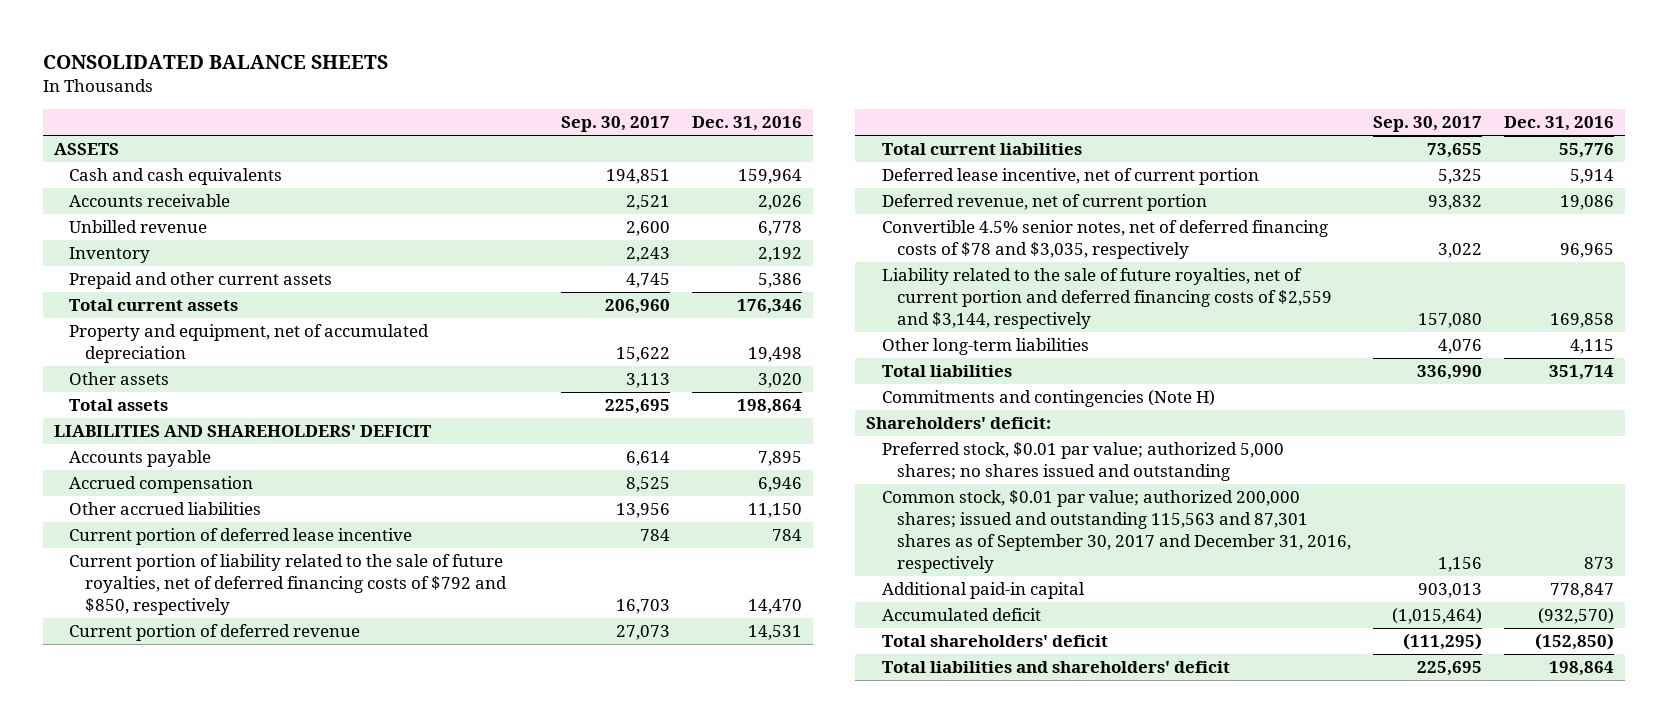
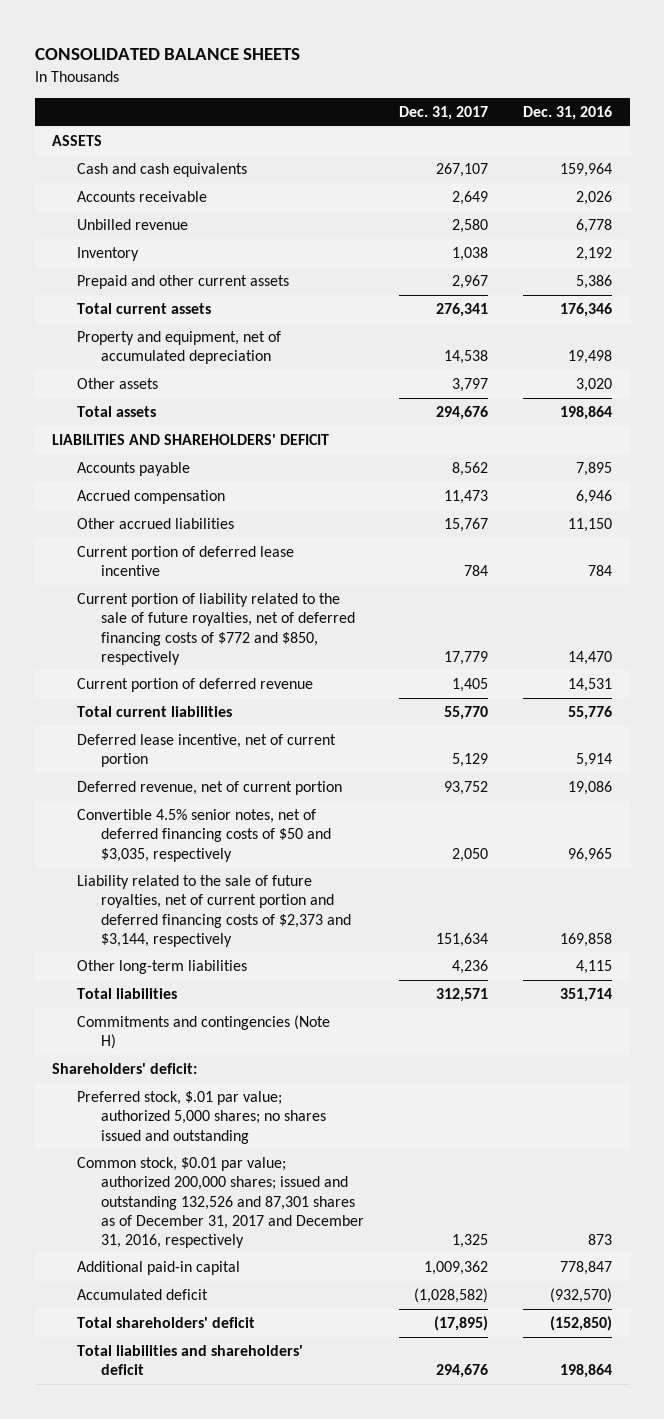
[560,116,670,133] Sep. 30, 2017 -> none
none -> [398,106,488,121] Dec. 31, 2017
[69,554,507,615] Current portion of liability related to the sale of future royalties, net of deferred financing costs of $792 and $850, respectively -> [76,593,355,665] Current portion of liability related to the sale of future royalties, net of deferred financing costs of $772 and $850, respectively
[881,220,1328,260] Convertible 4.5% senior notes, net of deferred financing costs of $78 and $3,035, respectively -> [76,809,331,862] Convertible 4.5% senior notes, net of deferred financing costs of $50 and $3,035, respectively
[881,268,1333,329] Liability related to the sale of future royalties, net of current portion and deferred financing costs of $2,559 and $3,144, respectively -> [76,875,351,947] Liability related to the sale of future royalties, net of current portion and deferred financing costs of $2,373 and $3,144, respectively
[881,442,1284,482] Preferred stock, $0.01 par value; authorized 5,000 shares; no shares issued and outstanding -> [76,1091,326,1144] Preferred stock, $.01 par value; authorized 5,000 shares; no shares issued and outstanding
[881,490,1352,573] Common stock, $0.01 par value; authorized 200,000 shares; issued and outstanding 115,563 and 87,301 shares as of September 30, 2017 and December 31, 2016, respectively -> [76,1157,364,1248] Common stock, $0.01 par value; authorized 200,000 shares; issued and outstanding 132,526 and 87,301 shares as of December 31, 2017 and December 31, 2016, respectively

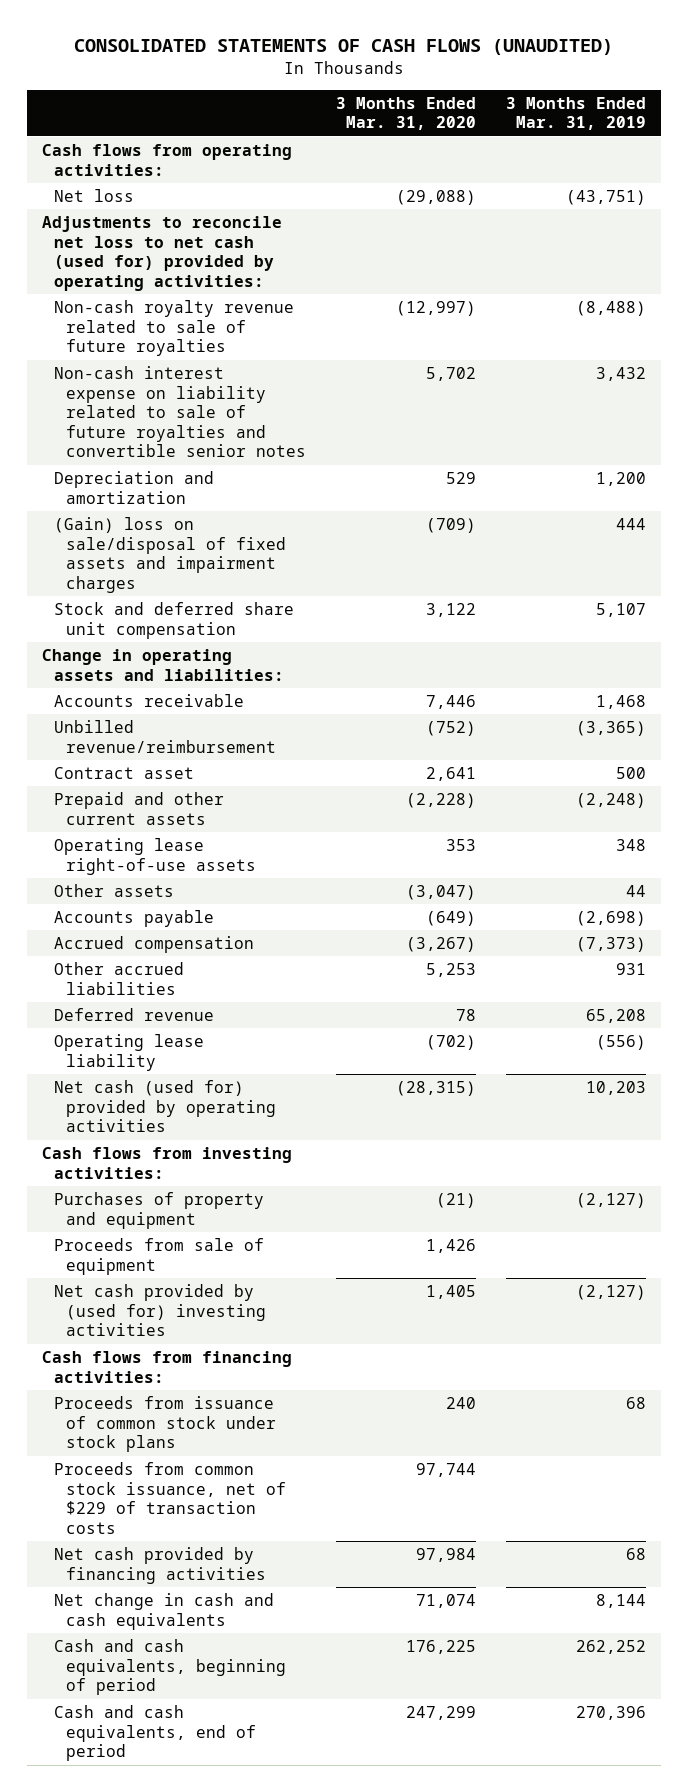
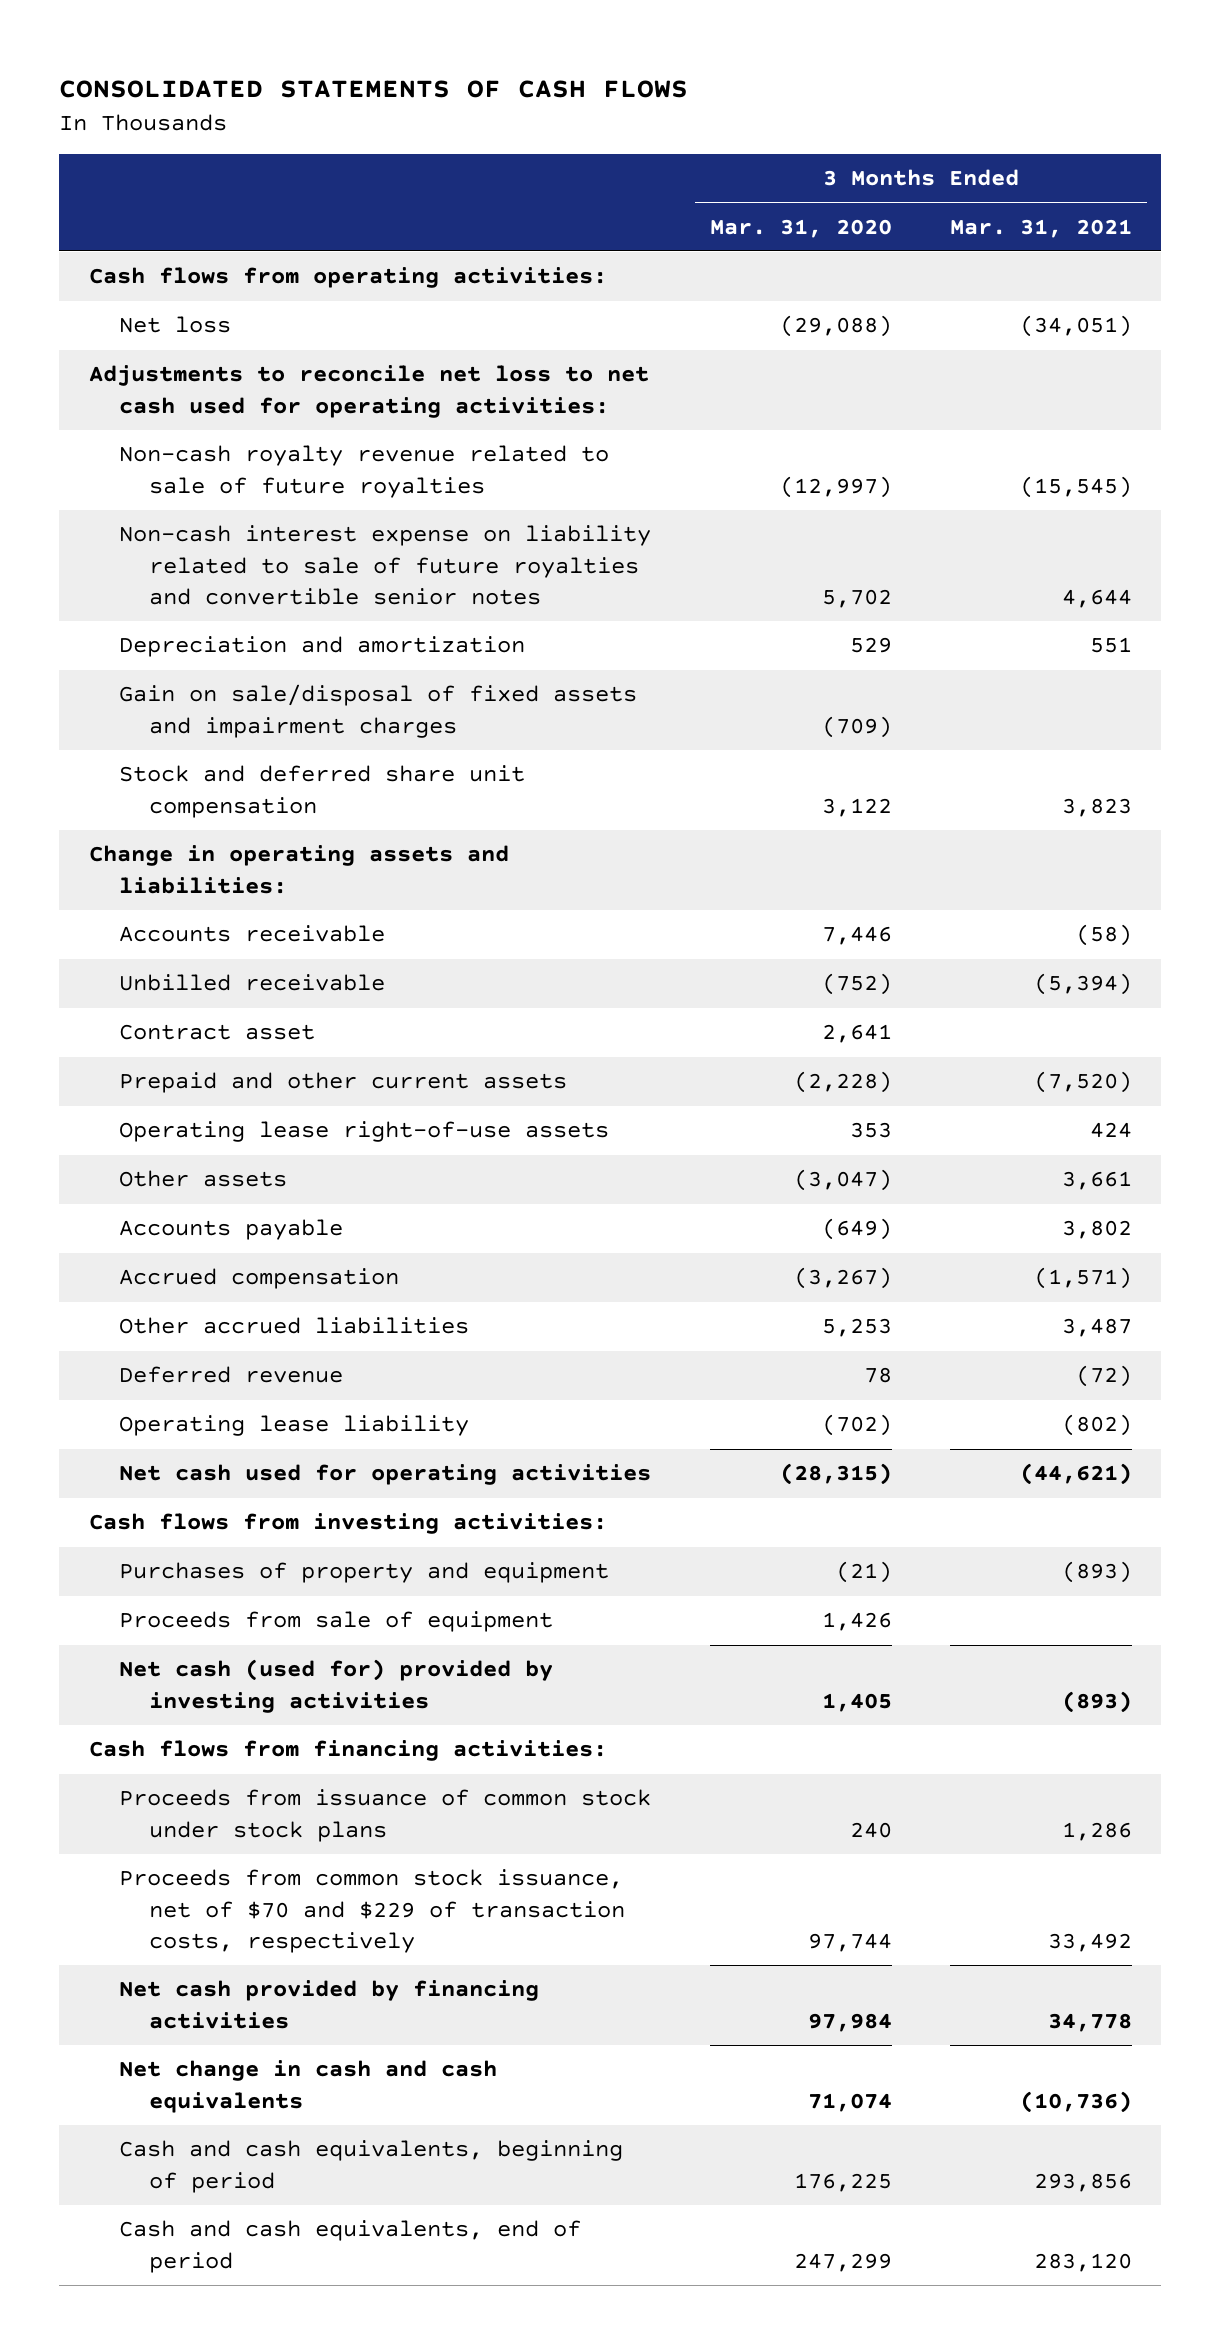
[73,38,613,55] CONSOLIDATED STATEMENTS OF CASH FLOWS (UNAUDITED) -> [59,79,689,98] CONSOLIDATED STATEMENTS OF CASH FLOWS
[506,96,647,131] 3 Months Ended Mar. 31, 2019 -> none
none -> [950,218,1133,238] Mar. 31, 2021
[41,215,282,291] Adjustments to reconcile net loss to net cash (used for) provided by operating activities: -> [88,365,649,418] Adjustments to reconcile net loss to net cash used for operating activities:
[53,516,287,593] (Gain) loss on sale/disposal of fixed assets and impairment charges -> [118,684,637,738] Gain on sale/disposal of fixed assets and impairment charges
[53,719,277,753] Unbilled revenue/reimbursement -> [118,974,385,992] Unbilled receivable
[53,1079,277,1133] Net cash (used for) provided by operating activities -> [118,1464,651,1486] Net cash used for operating activities
[53,1283,267,1337] Net cash provided by (used for) investing activities -> [118,1659,553,1713] Net cash (used for) provided by investing activities
[53,1461,287,1534] Proceeds from common stock issuance, net of $229 of transaction costs -> [118,1869,626,1954] Proceeds from common stock issuance, net of $70 and $229 of transaction costs, respectively

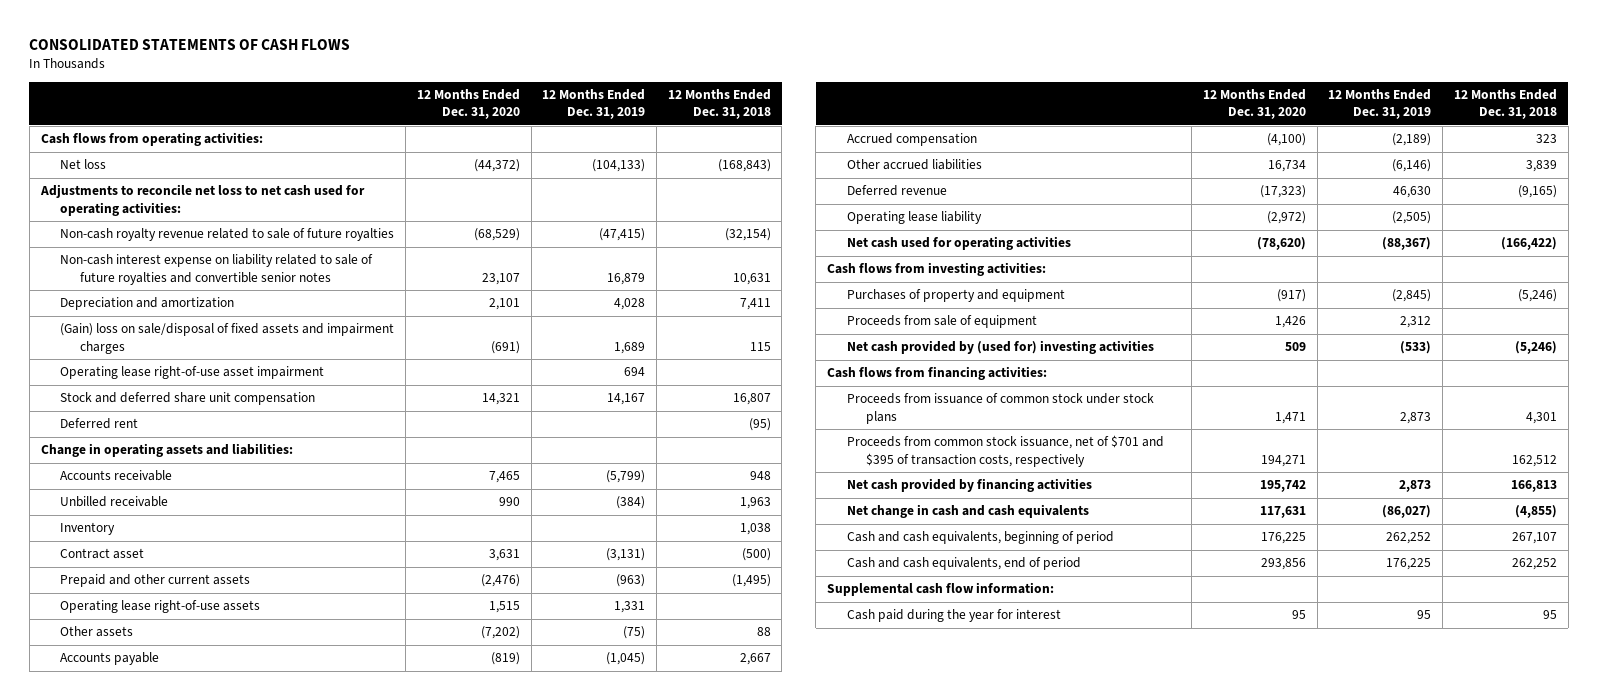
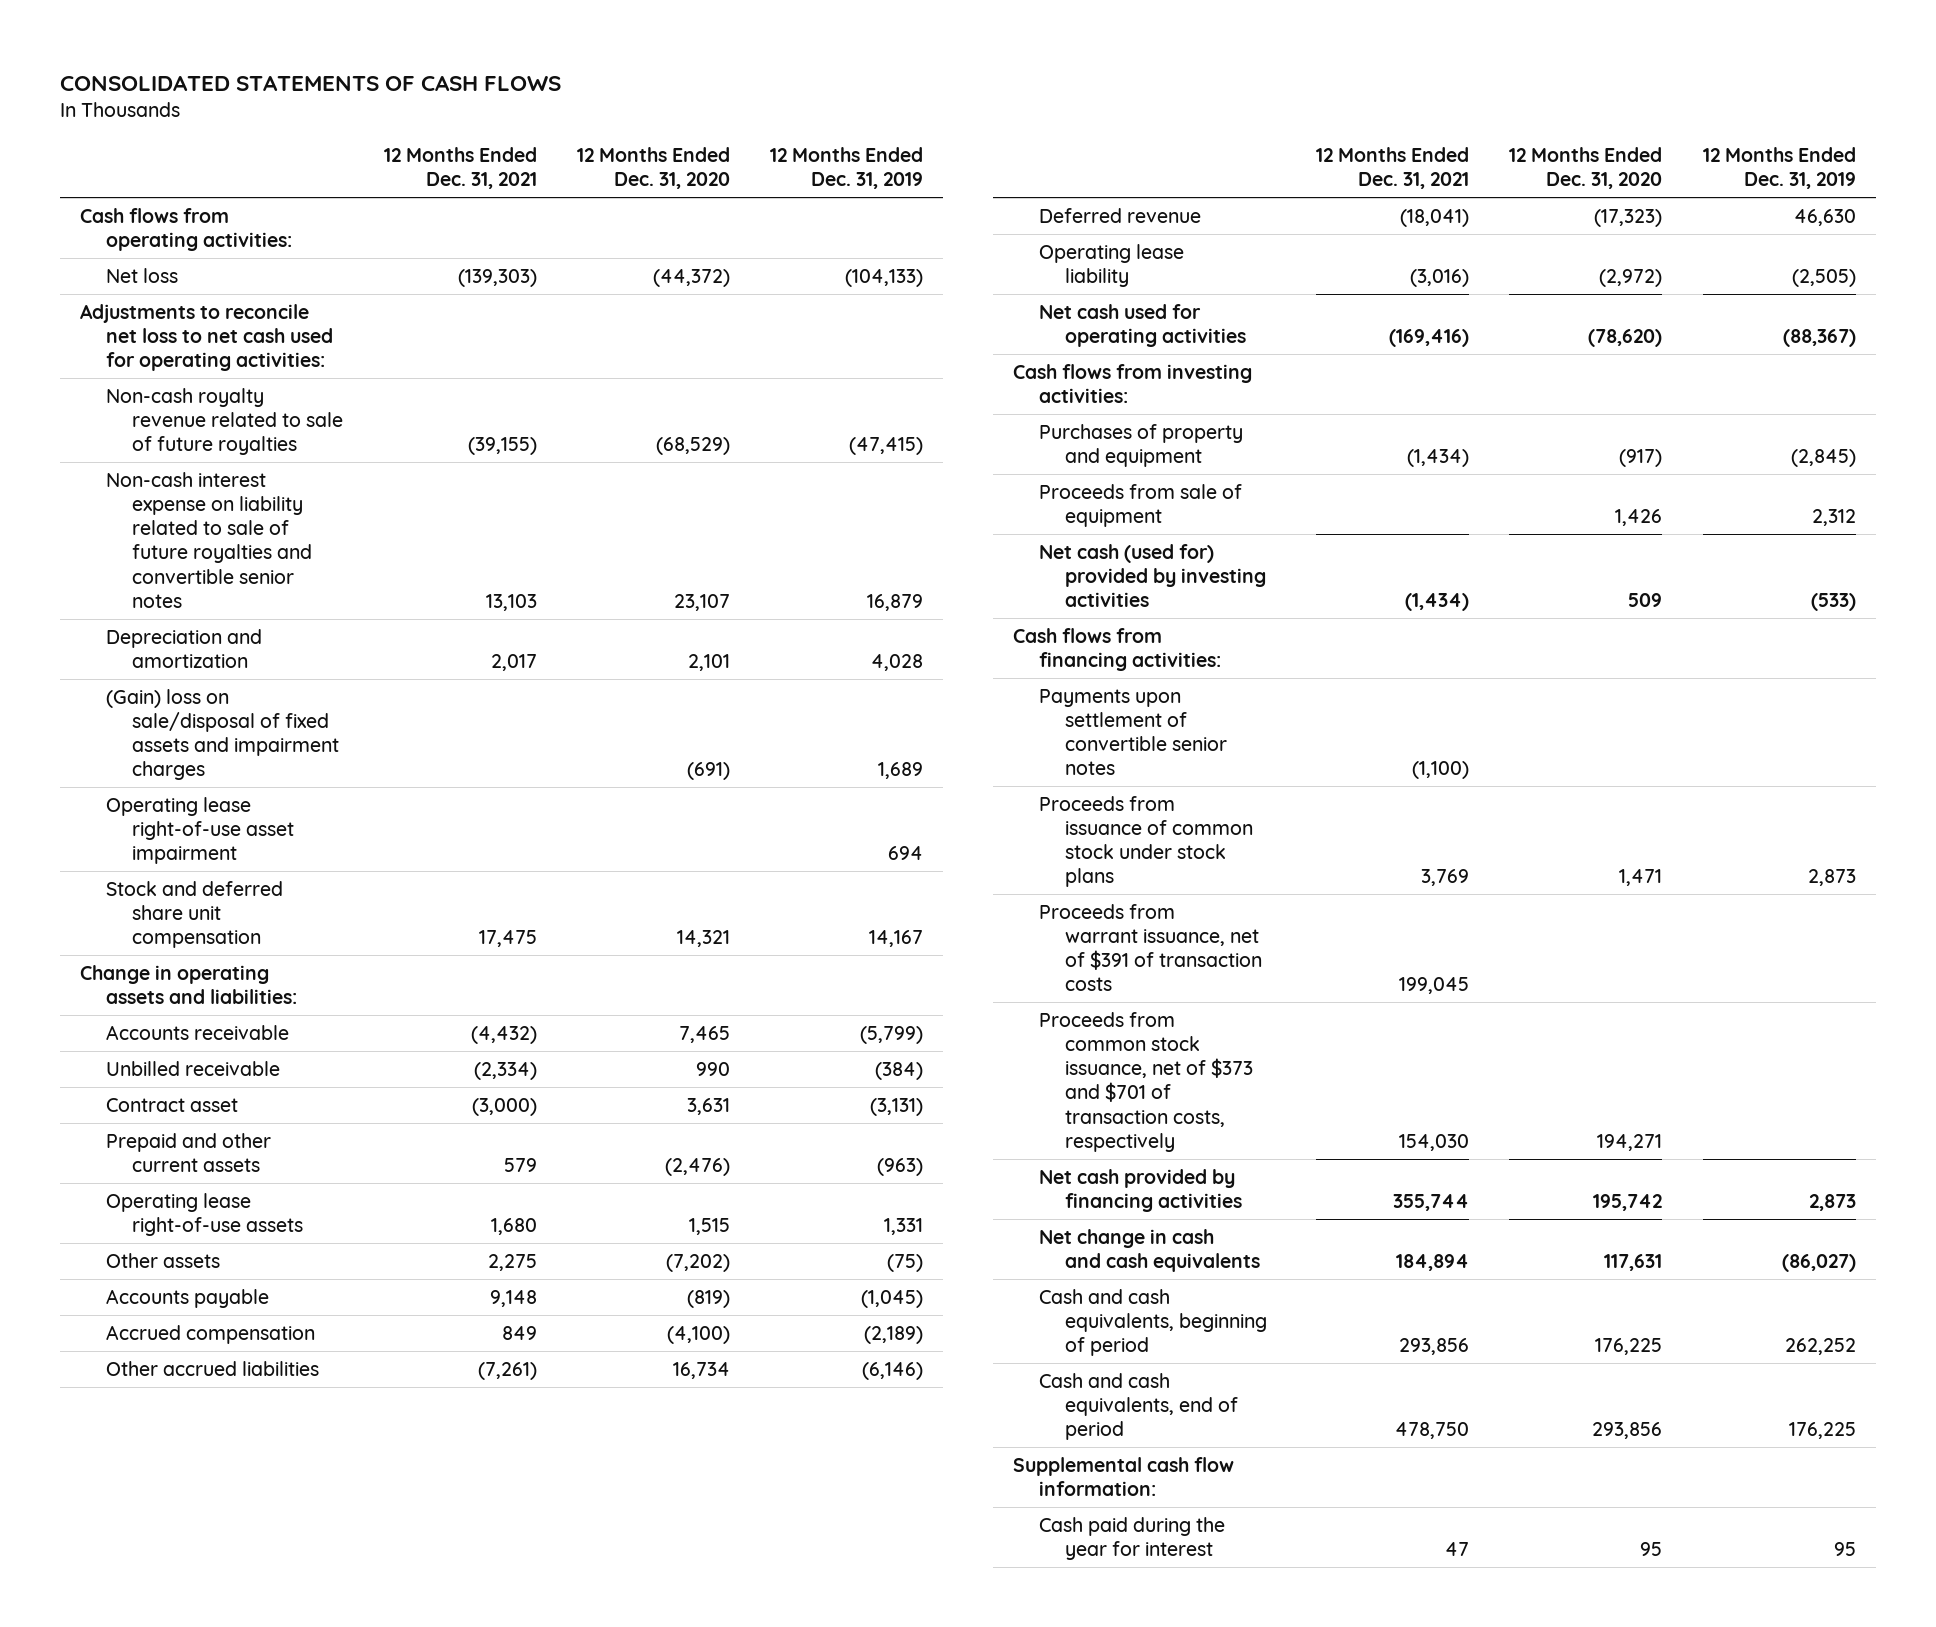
[667,89,771,120] 12 Months Ended Dec. 31, 2018 -> none
none -> [383,147,537,190] 12 Months Ended Dec. 31, 2021
[60,418,139,430] Deferred rent -> none
[60,522,116,536] Inventory -> none
[846,340,1154,355] Net cash provided by (used for) investing activities -> [1038,543,1266,608] Net cash (used for) provided by investing activities
none -> [1038,688,1227,776] Payments upon settlement of convertible senior notes
none -> [1038,903,1262,992] Proceeds from warrant issuance, net of $391 of transaction costs
[846,435,1164,467] Proceeds from common stock issuance, net of $701 and $395 of transaction costs, respectively -> [1038,1011,1253,1152] Proceeds from common stock issuance, net of $373 and $701 of transaction costs, respectively

